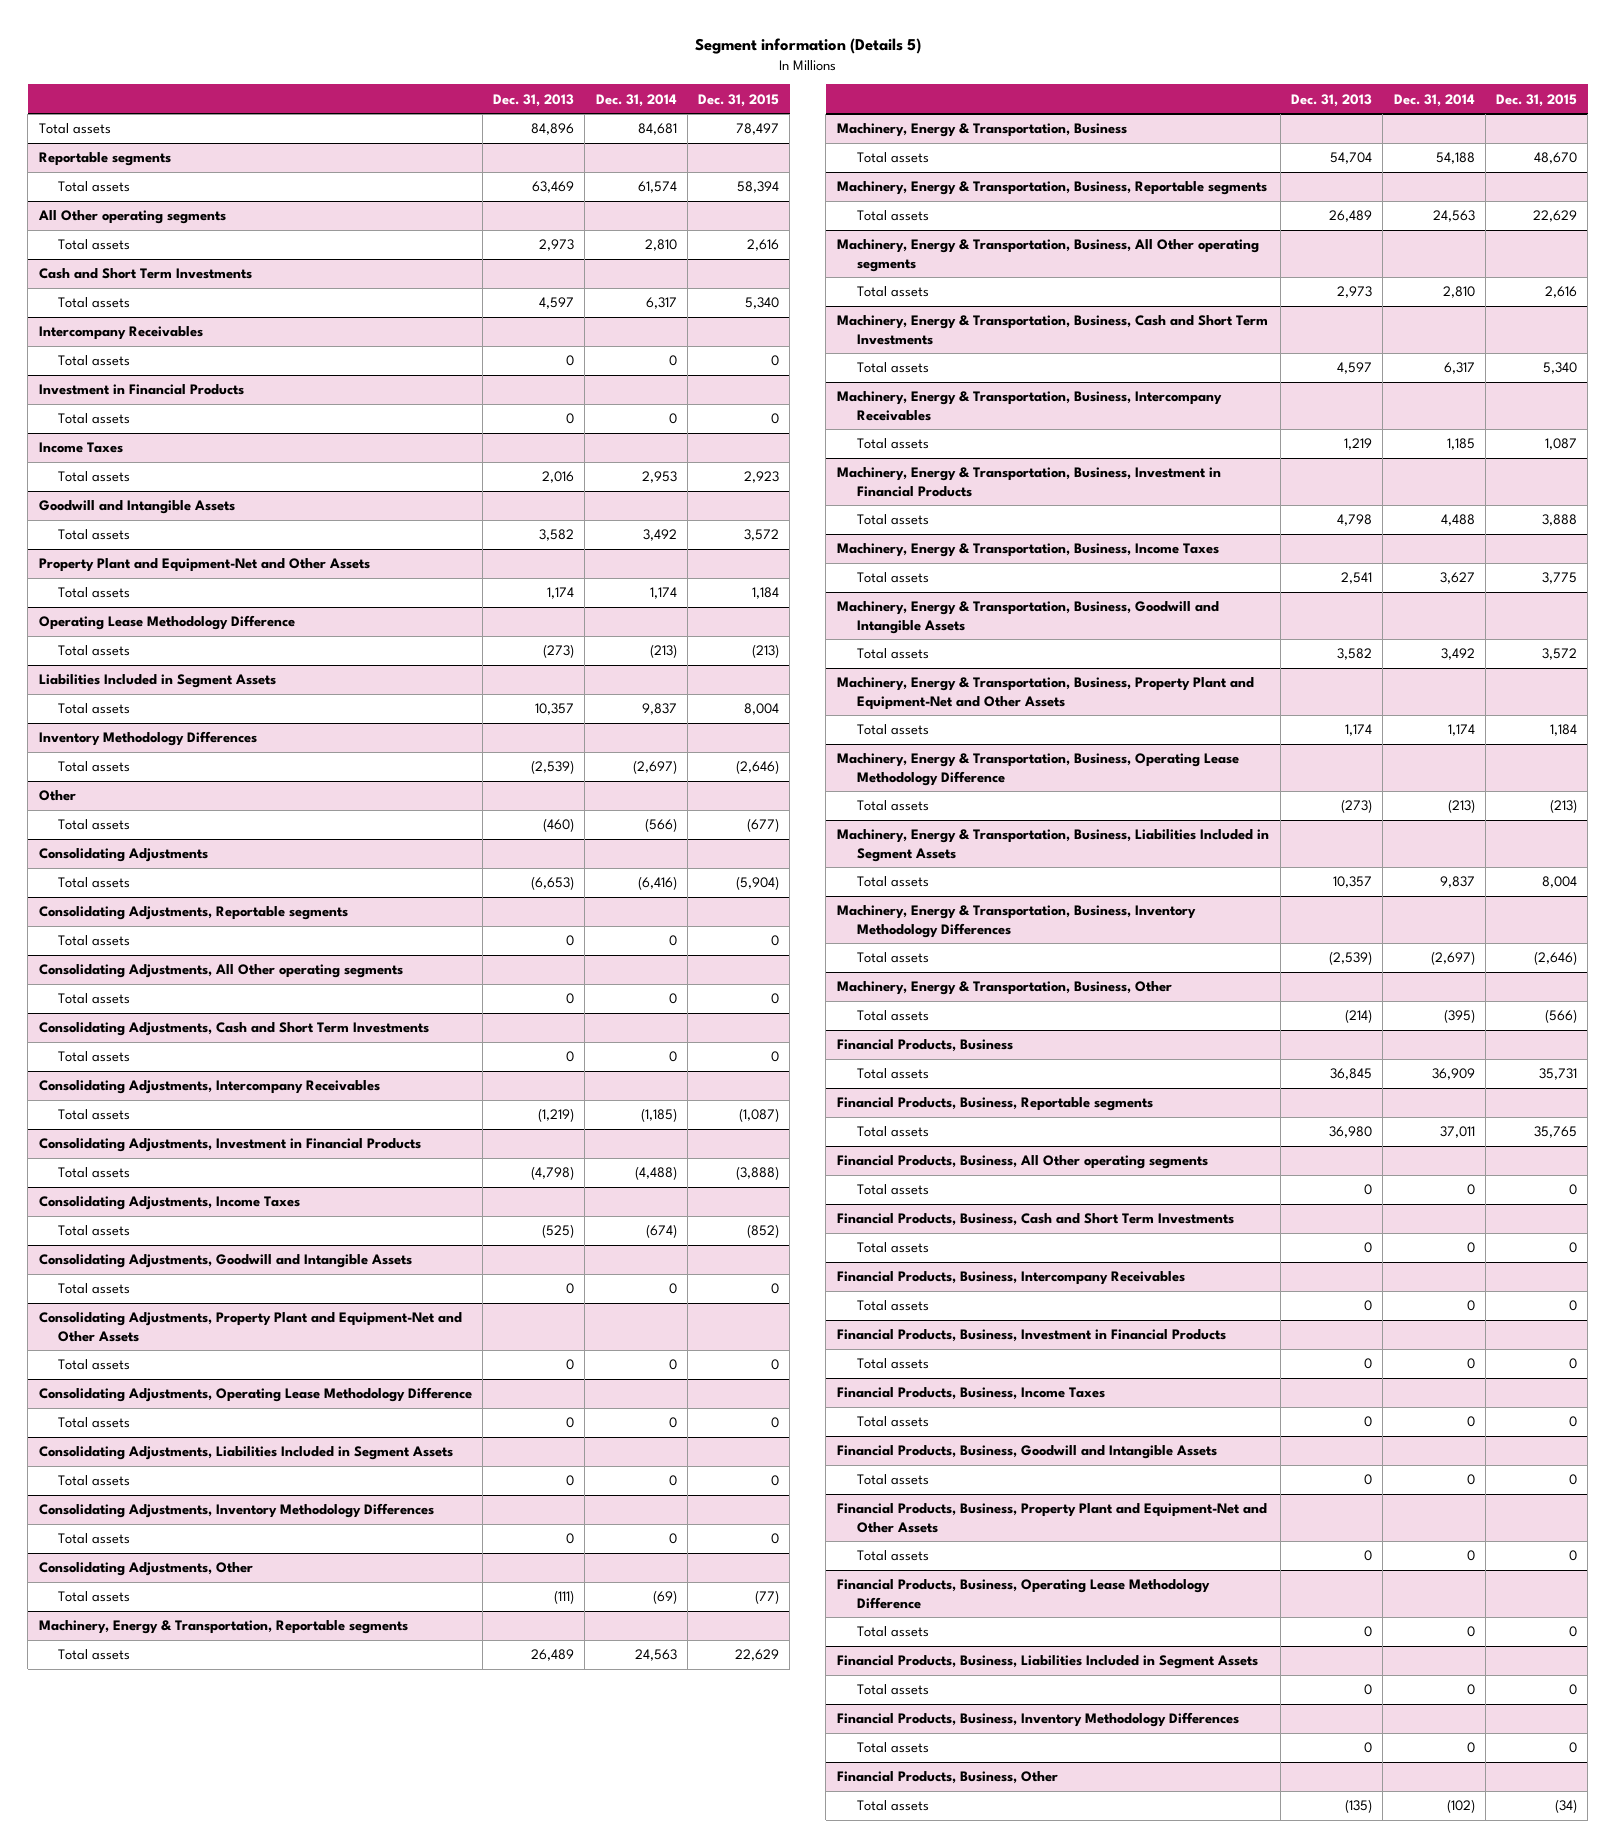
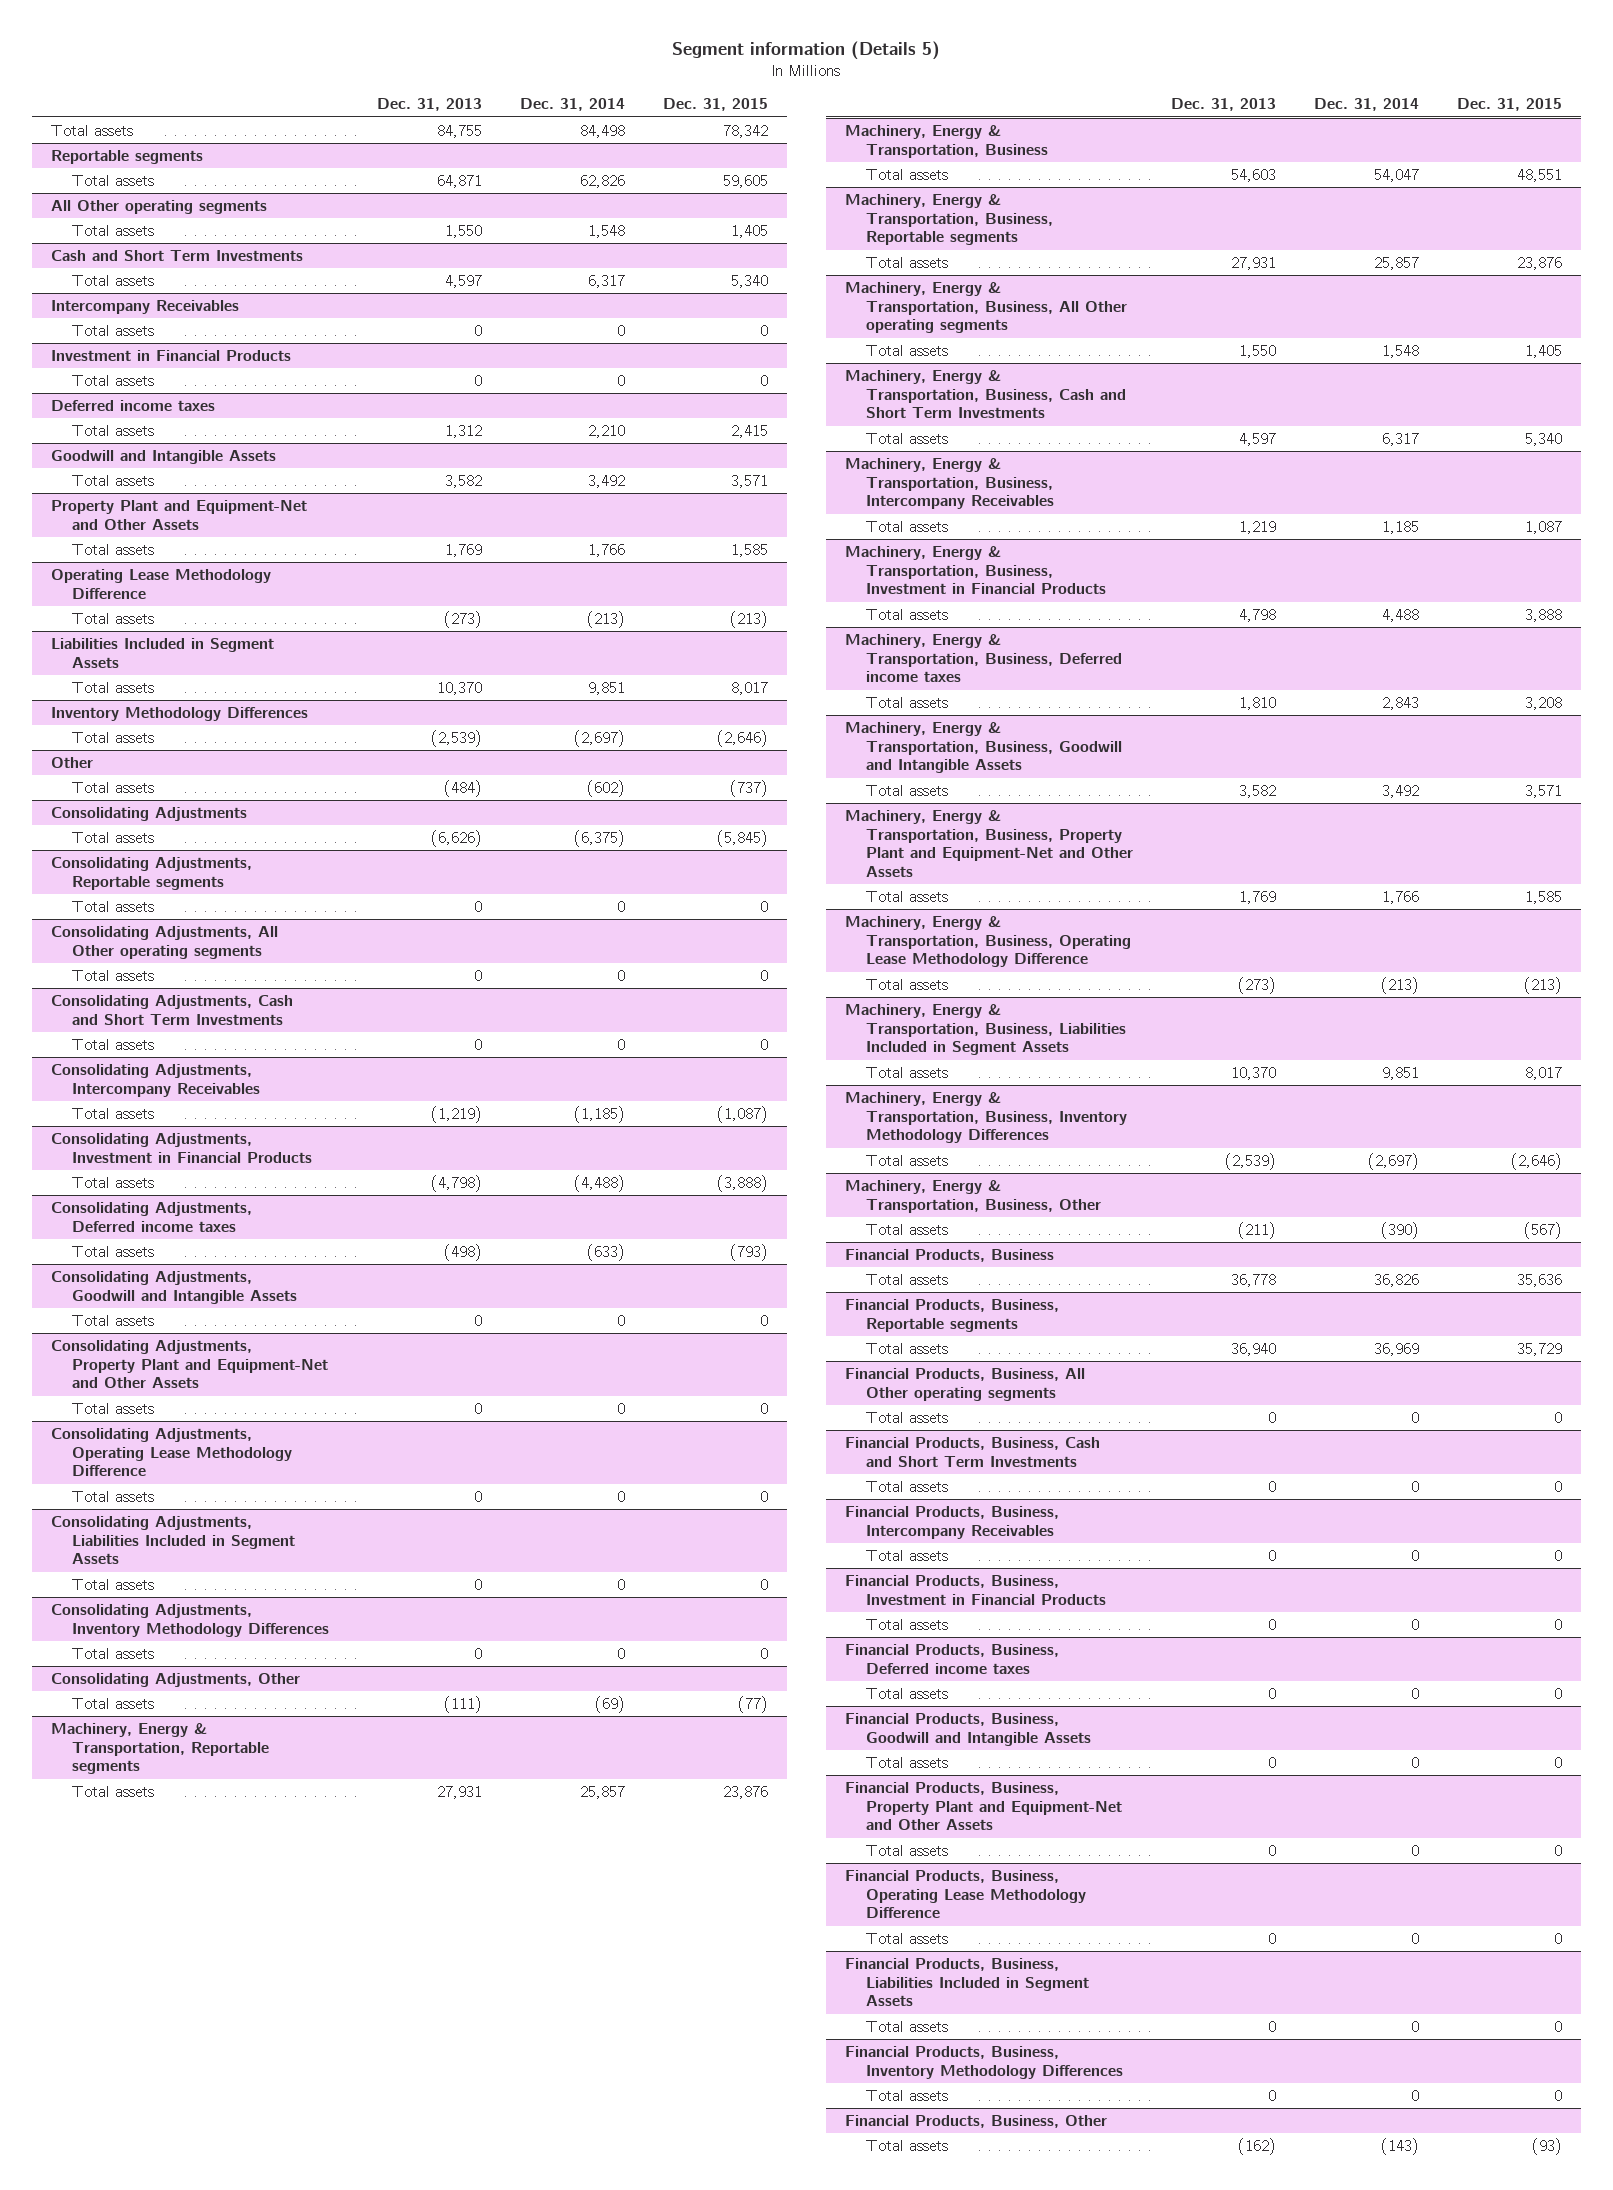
[531,123,575,136] 84,896 -> [436,124,482,138] 84,755
[637,123,677,136] 84,681 -> [579,124,625,138] 84,498
[736,123,780,136] 78,497 -> [723,124,769,138] 78,342
[532,181,575,194] 63,469 -> [436,174,482,188] 64,871
[637,181,677,194] 61,574 -> [579,174,625,188] 62,826
[737,181,780,194] 58,394 -> [723,174,769,188] 59,605
[539,239,575,252] 2,973 -> [444,224,482,238] 1,550
[644,239,677,252] 2,810 -> [587,224,625,238] 1,548
[747,239,780,252] 2,616 -> [731,224,769,238] 1,405
[38,442,123,454] Income Taxes -> [50,399,215,411] Deferred income taxes
[542,471,575,484] 2,016 -> [444,424,482,438] 1,312
[641,471,677,484] 2,953 -> [587,424,625,438] 2,210
[744,471,780,484] 2,923 -> [731,424,769,438] 2,415
[744,529,780,542] 3,572 -> [731,474,769,488] 3,571
[547,587,575,600] 1,174 -> [444,543,482,557] 1,769
[649,587,677,600] 1,174 -> [587,543,625,557] 1,766
[752,587,780,600] 1,184 -> [731,543,769,557] 1,585
[535,703,575,716] 10,357 -> [436,681,482,695] 10,370
[641,703,677,716] 9,837 -> [587,681,625,695] 9,851
[744,703,780,716] 8,004 -> [731,681,769,695] 8,017
[543,818,575,833] (460) -> [443,779,482,797] (484)
[644,818,677,833] (566) -> [586,779,625,797] (602)
[747,818,780,833] (677) -> [730,779,769,797] (737)
[531,876,575,891] (6,653) -> [430,829,482,847] (6,626)
[637,876,677,891] (6,416) -> [573,829,625,847] (6,375)
[736,876,780,891] (5,904) -> [717,829,769,847] (5,845)
[38,1196,300,1211] Consolidating Adjustments, Income Taxes -> [50,1201,252,1232] Consolidating Adjustments, Deferred income taxes
[542,1224,575,1239] (525) -> [443,1243,482,1261] (498)
[645,1224,677,1239] (674) -> [586,1243,625,1261] (633)
[747,1224,780,1239] (852) -> [730,1243,769,1261] (793)
[531,1649,575,1662] 26,489 -> [436,1785,482,1799] 27,931
[634,1649,677,1662] 24,563 -> [579,1785,625,1799] 25,857
[735,1649,780,1662] 22,629 -> [723,1785,769,1799] 23,876
[1330,152,1373,165] 54,704 -> [1230,168,1276,182] 54,603
[1435,152,1475,165] 54,188 -> [1374,168,1420,182] 54,047
[1534,152,1578,165] 48,670 -> [1517,168,1563,182] 48,551
[1329,210,1373,223] 26,489 -> [1230,256,1276,270] 27,931
[1432,210,1475,223] 24,563 -> [1374,256,1420,270] 25,857
[1533,210,1578,223] 22,629 -> [1517,256,1563,270] 23,876
[1337,286,1373,299] 2,973 -> [1238,344,1276,358] 1,550
[1442,286,1475,299] 2,810 -> [1382,344,1420,358] 1,548
[1545,286,1578,299] 2,616 -> [1525,344,1563,358] 1,405
[836,543,1219,558] Machinery, Energy & Transportation, Business, Income Taxes -> [844,633,1122,683] Machinery, Energy & Transportation, Business, Deferred income taxes
[1341,572,1373,585] 2,541 -> [1238,696,1276,710] 1,810
[1439,572,1475,585] 3,627 -> [1382,696,1420,710] 2,843
[1542,572,1578,585] 3,775 -> [1525,696,1563,710] 3,208
[1542,648,1578,661] 3,572 -> [1525,784,1563,798] 3,571
[1345,724,1373,737] 1,174 -> [1238,890,1276,904] 1,769
[1447,724,1475,737] 1,174 -> [1382,890,1420,904] 1,766
[1550,724,1578,737] 1,184 -> [1525,890,1563,904] 1,585
[1333,876,1373,889] 10,357 -> [1230,1066,1276,1080] 10,370
[1439,876,1475,889] 9,837 -> [1382,1066,1420,1080] 9,851
[1542,876,1578,889] 8,004 -> [1525,1066,1563,1080] 8,017
[1345,1009,1373,1024] (214) -> [1237,1221,1276,1239] (211)
[1443,1009,1475,1024] (395) -> [1381,1221,1420,1239] (390)
[1545,1009,1578,1024] (566) -> [1524,1221,1563,1239] (567)
[1330,1068,1373,1081] 36,845 -> [1230,1273,1276,1287] 36,778
[1431,1068,1475,1081] 36,909 -> [1374,1273,1420,1287] 36,826
[1539,1068,1578,1081] 35,731 -> [1517,1273,1563,1287] 35,636
[1329,1126,1373,1139] 36,980 -> [1230,1342,1276,1356] 36,940
[1439,1126,1475,1139] 37,011 -> [1374,1342,1420,1356] 36,969
[1534,1126,1578,1139] 35,765 -> [1517,1342,1563,1356] 35,729
[836,1387,1105,1401] Financial Products, Business, Income Taxes -> [844,1643,1059,1674] Financial Products, Business, Deferred income taxes
[1345,1799,1373,1814] (135) -> [1237,2137,1276,2155] (162)
[1446,1799,1475,1814] (102) -> [1381,2137,1420,2155] (143)
[1555,1799,1578,1814] (34) -> [1532,2137,1563,2155] (93)

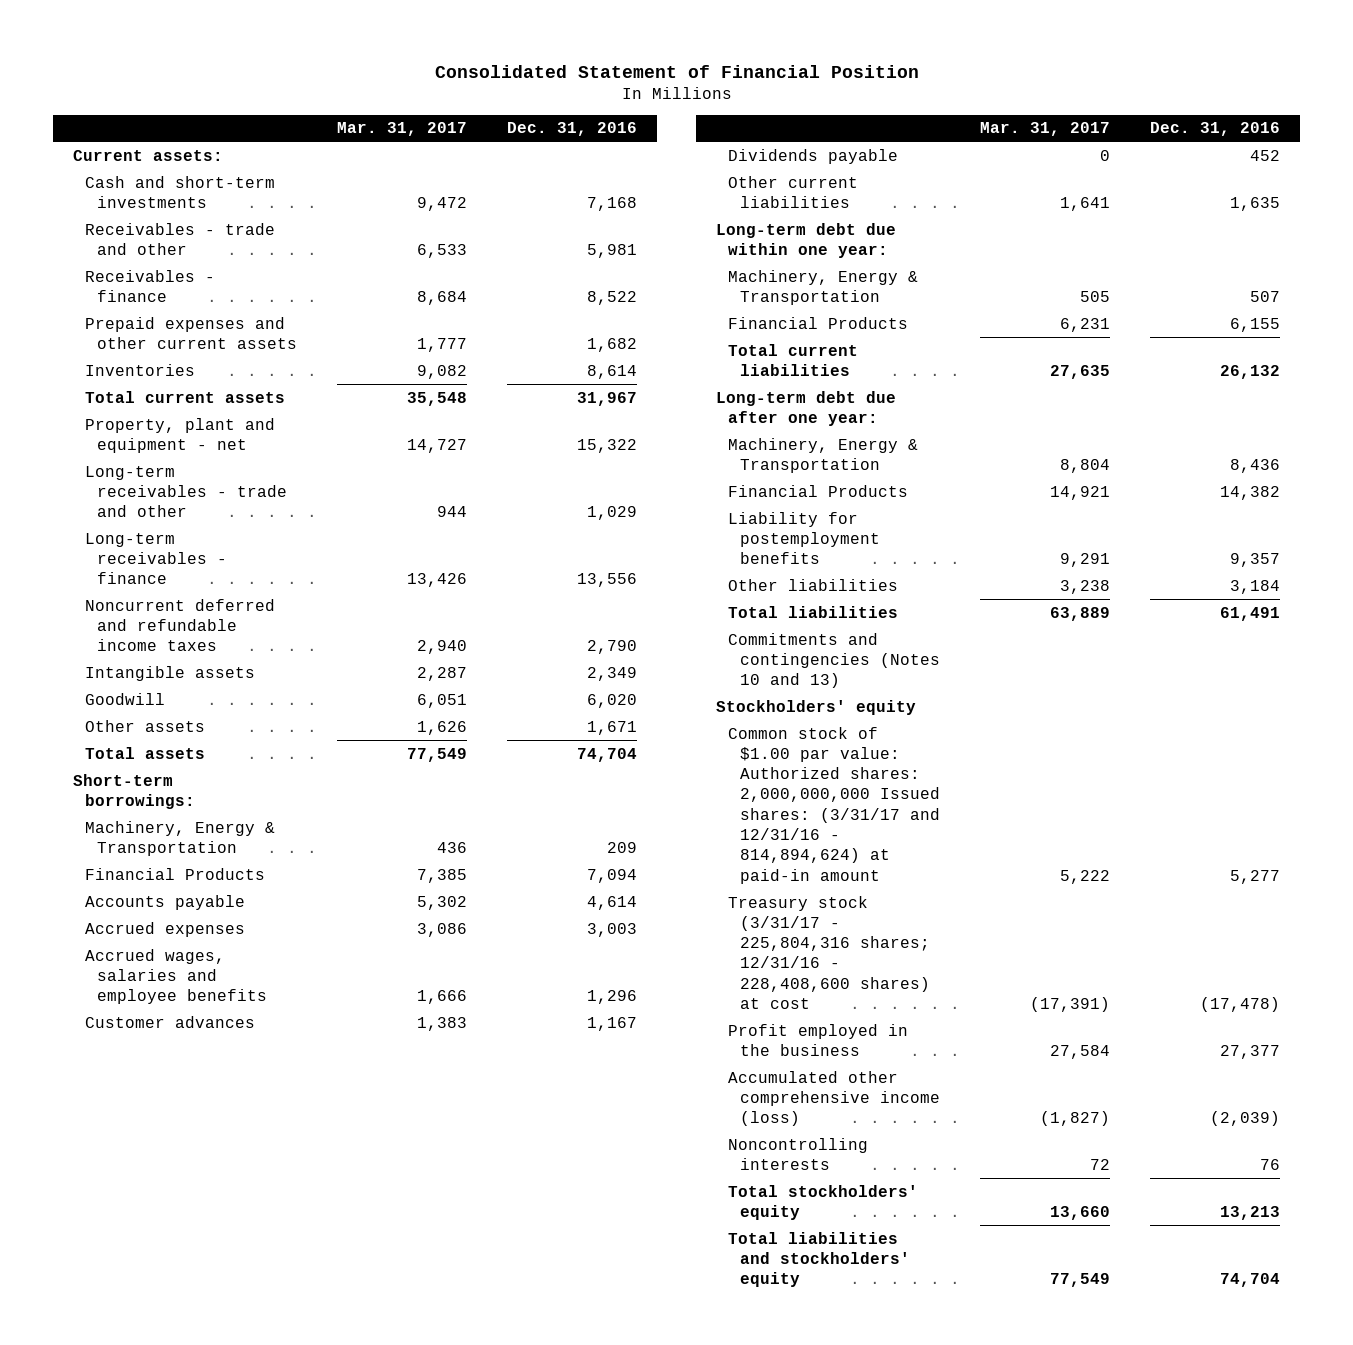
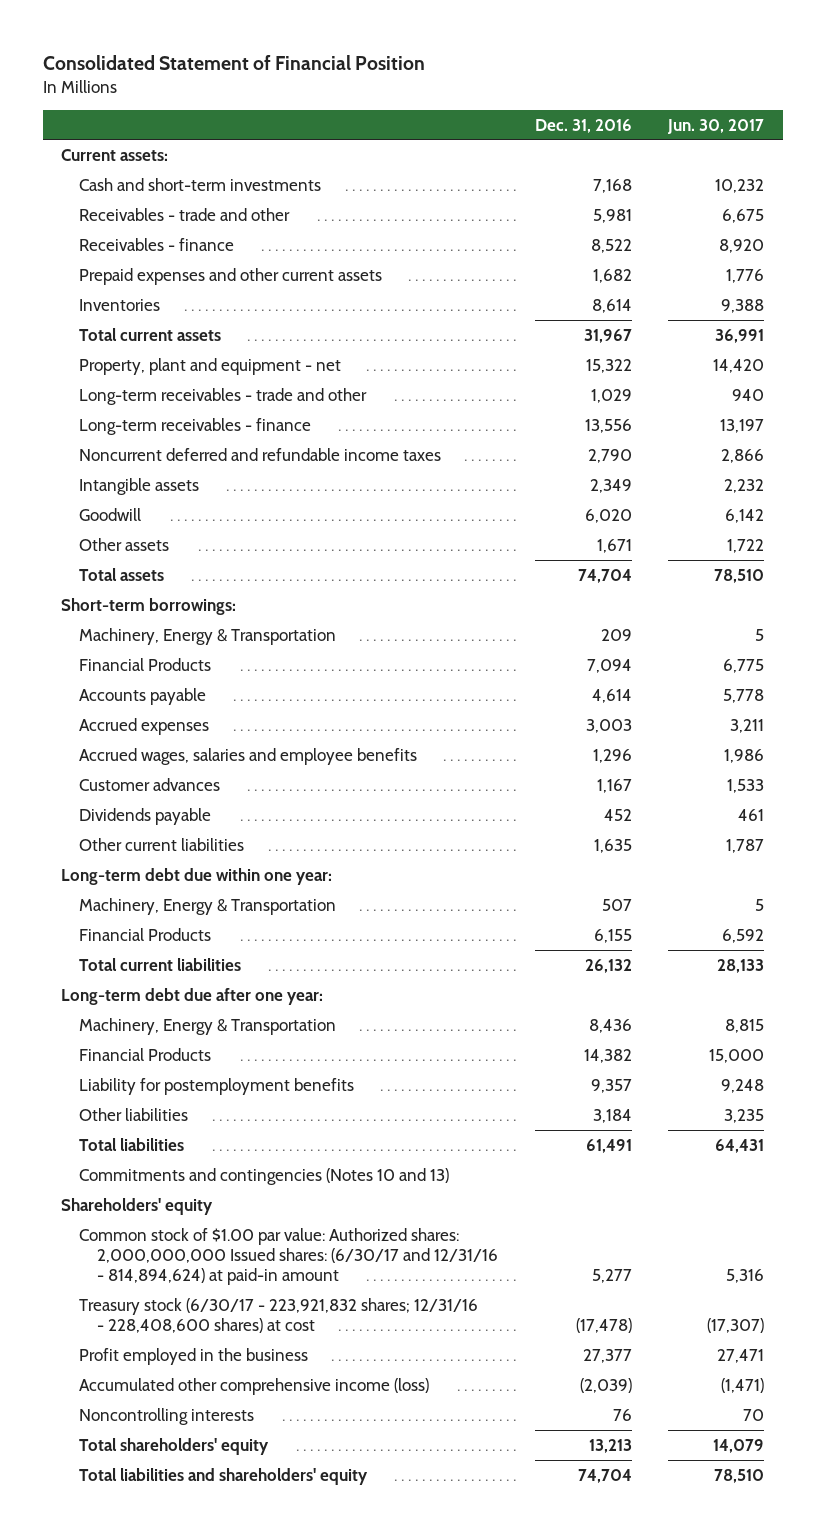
[336,122,467,137] Mar. 31, 2017 -> none
none -> [667,118,765,134] Jun. 30, 2017
[716,699,917,715] Stockholders' equity -> [61,1197,214,1215] Shareholders' equity
[728,726,941,884] Common stock of $1.00 par value: Authorized shares: 2,000,000,000 Issued shares: (3/31/17 and 12/31/16 - 814,894,624) at paid-in amount -> [79,1227,499,1286] Common stock of $1.00 par value: Authorized shares: 2,000,000,000 Issued shares: (6/30/17 and 12/31/16 - 814,894,624) at paid-in amount
[728,895,931,1010] Treasury stock (3/31/17 - 225,804,316 shares; 12/31/16 - 228,408,600 shares) at cost -> [79,1297,479,1334] Treasury stock (6/30/17 - 223,921,832 shares; 12/31/16 - 228,408,600 shares) at cost
[728,1184,919,1220] Total stockholders' equity -> [79,1437,270,1455] Total shareholders' equity
[728,1231,911,1288] Total liabilities and stockholders' equity -> [79,1467,369,1485] Total liabilities and shareholders' equity

